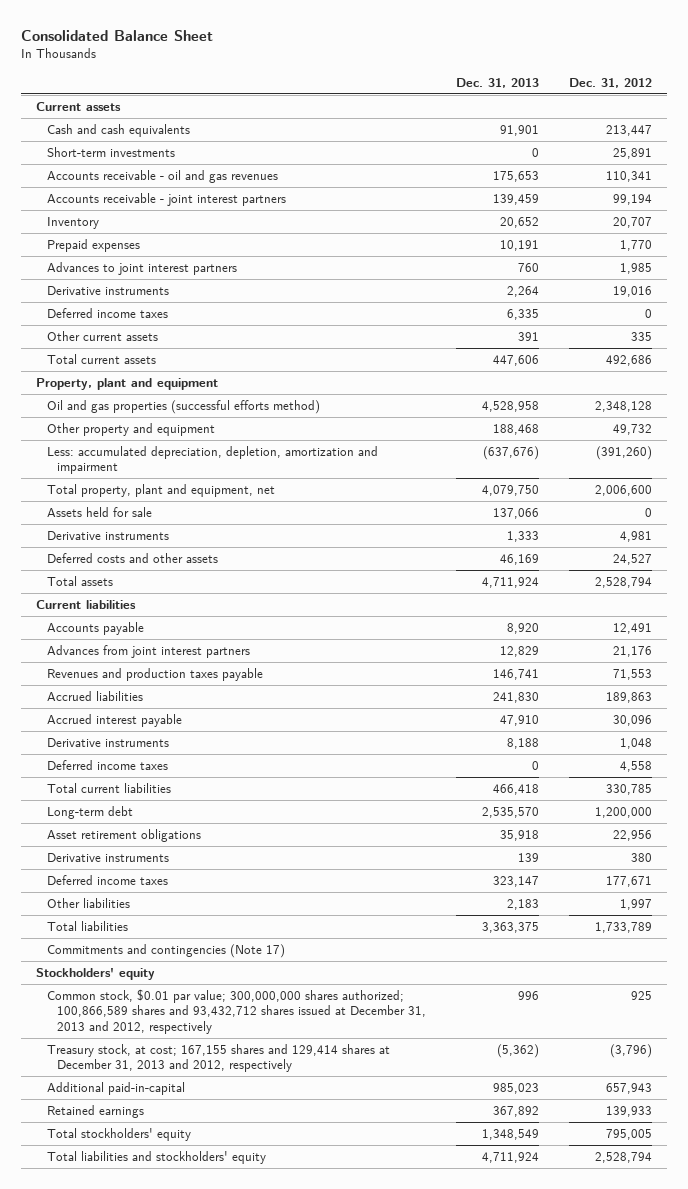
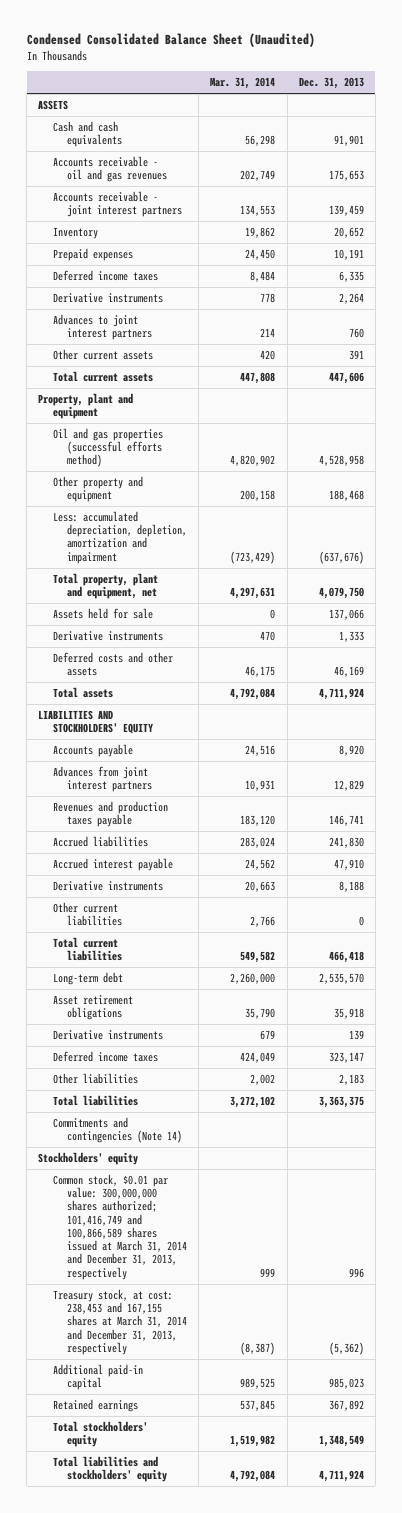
[21,29,214,41] Consolidated Balance Sheet -> [26,33,315,48] Condensed Consolidated Balance Sheet (Unaudited)
[569,77,653,88] Dec. 31, 2012 -> none
none -> [210,77,276,90] Mar. 31, 2014
[36,101,122,111] Current assets -> [38,100,69,111] ASSETS
[46,146,175,157] Short-term investments -> none
[46,285,169,295] Derivative instruments -> [52,293,163,304] Derivative instruments
[46,261,237,275] Advances to joint interest partners -> [52,314,153,341] Advances to joint interest partners
[36,599,137,609] Current liabilities -> none
none -> [38,710,153,735] LIABILITIES AND STOCKHOLDERS' EQUITY
[46,759,168,770] Deferred income taxes -> none
none -> [52,902,123,927] Other current liabilities
[46,943,285,958] Commitments and contingencies (Note 17) -> [52,1117,183,1144] Commitments and contingencies (Note 14)
[46,988,427,1035] Common stock, $0.01 par value; 300,000,000 shares authorized; 100,866,589 shares and 93,432,712 shares issued at December 31, 2013 and 2012, respectively -> [52,1174,188,1280] Common stock, $0.01 par value: 300,000,000 shares authorized; 101,416,749 and 100,866,589 shares issued at March 31, 2014 and December 31, 2013, respectively
[46,1043,390,1073] Treasury stock, at cost; 167,155 shares and 129,414 shares at December 31, 2013 and 2012, respectively -> [52,1289,188,1355] Treasury stock, at cost: 238,453 and 167,155 shares at March 31, 2014 and December 31, 2013, respectively
[46,1081,185,1095] Additional paid-in-capital -> [52,1364,143,1391] Additional paid-in capital

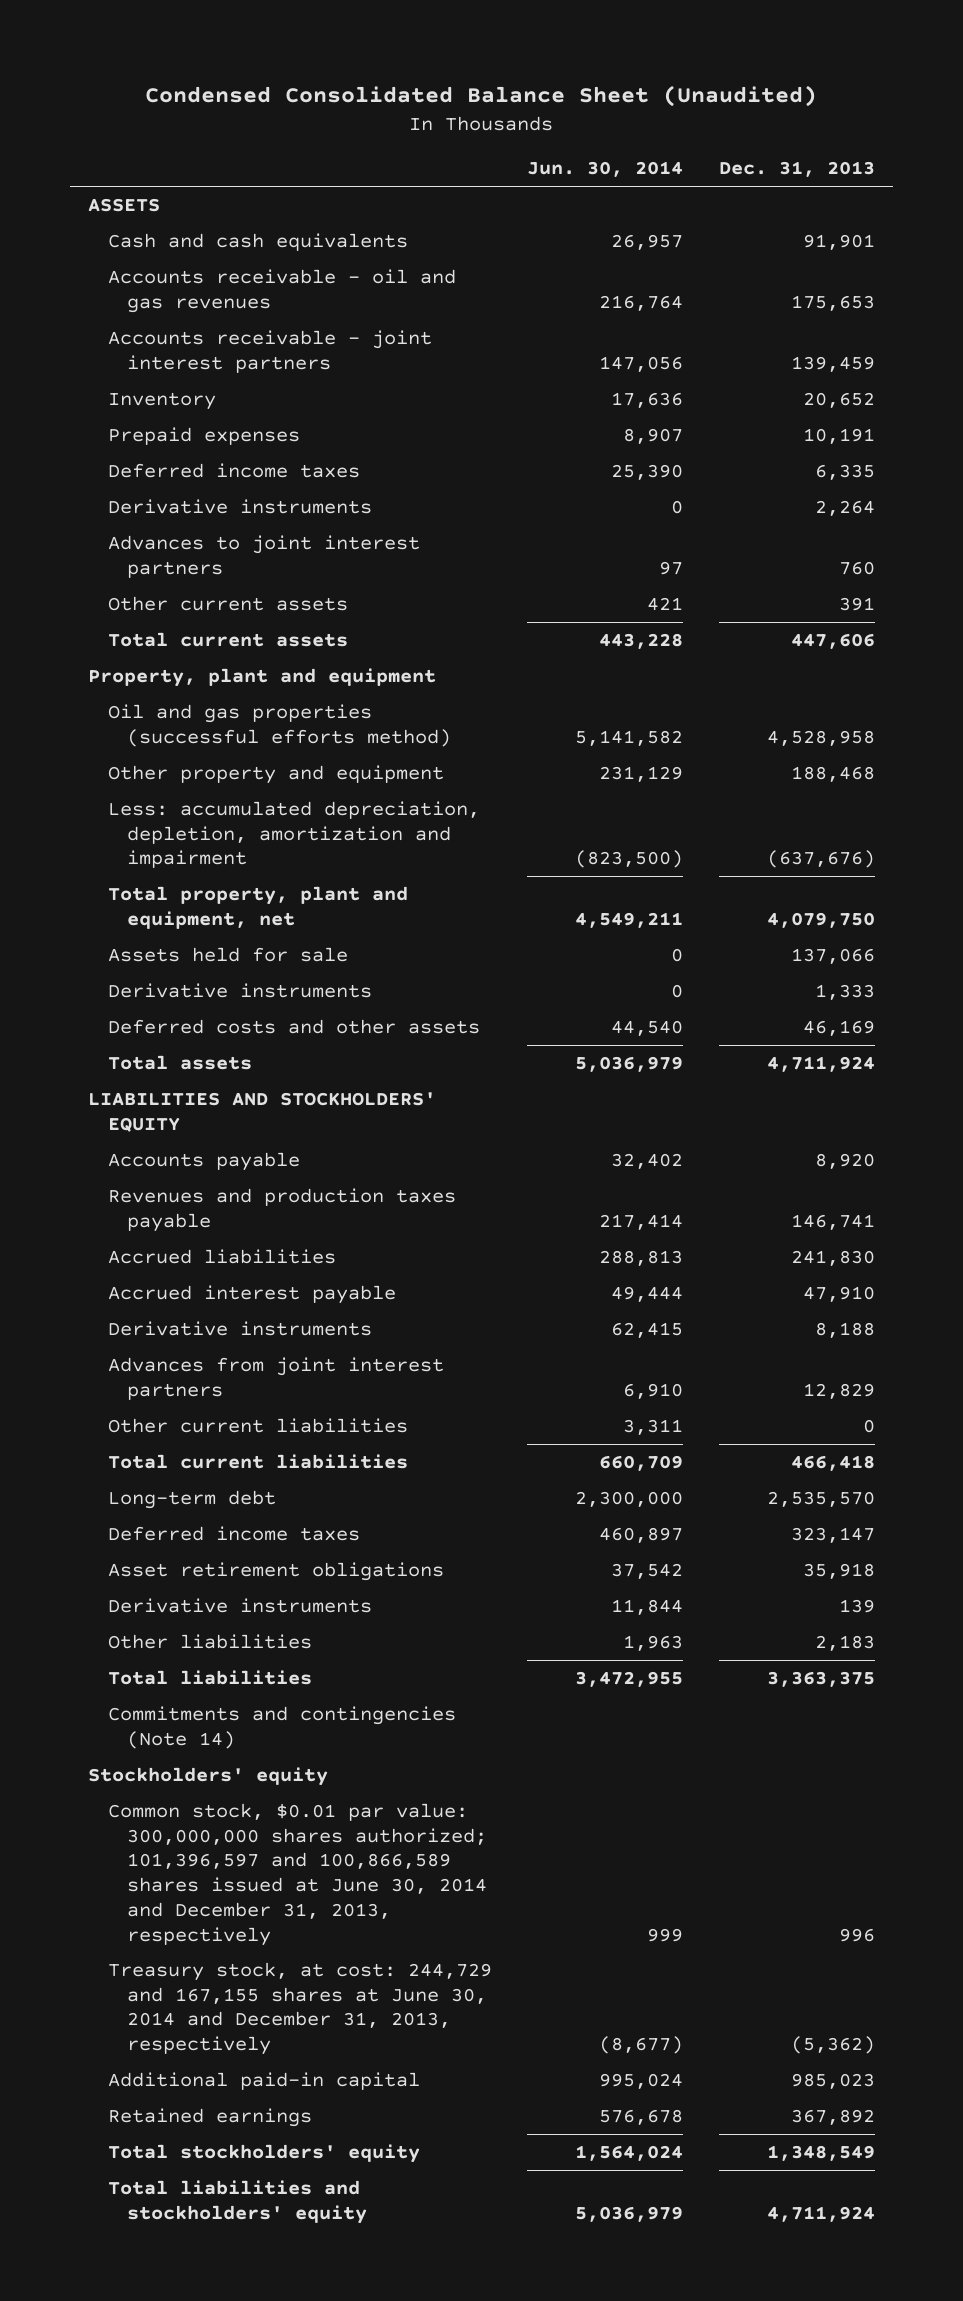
[210,77,276,90] Mar. 31, 2014 -> none
none -> [527,161,684,178] Jun. 30, 2014
[52,766,153,793] Advances from joint interest partners -> [107,1357,444,1400] Advances from joint interest partners
[52,1051,158,1063] Deferred income taxes -> [107,1526,360,1542] Deferred income taxes
[52,1174,188,1280] Common stock, $0.01 par value: 300,000,000 shares authorized; 101,416,749 and 100,866,589 shares issued at March 31, 2014 and December 31, 2013, respectively -> [107,1803,488,1946] Common stock, $0.01 par value: 300,000,000 shares authorized; 101,396,597 and 100,866,589 shares issued at June 30, 2014 and December 31, 2013, respectively
[52,1289,188,1355] Treasury stock, at cost: 238,453 and 167,155 shares at March 31, 2014 and December 31, 2013, respectively -> [107,1962,492,2056] Treasury stock, at cost: 244,729 and 167,155 shares at June 30, 2014 and December 31, 2013, respectively

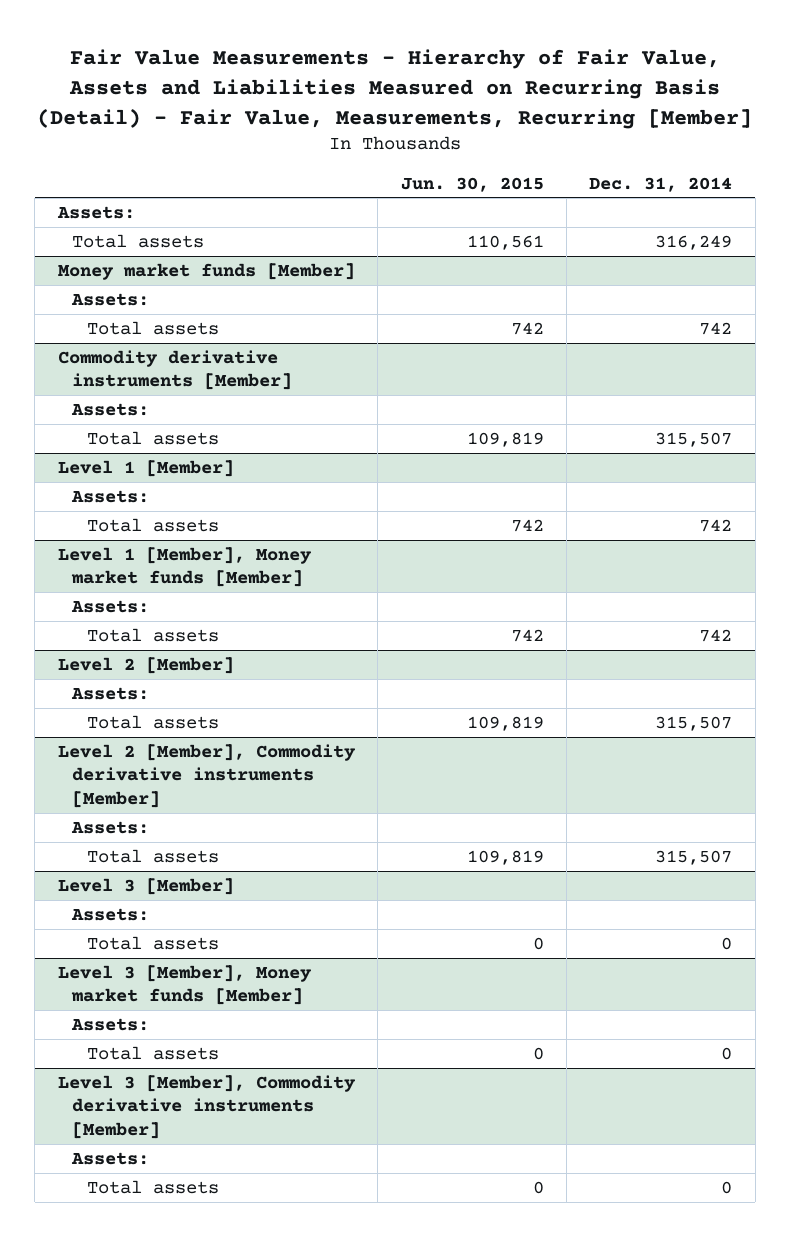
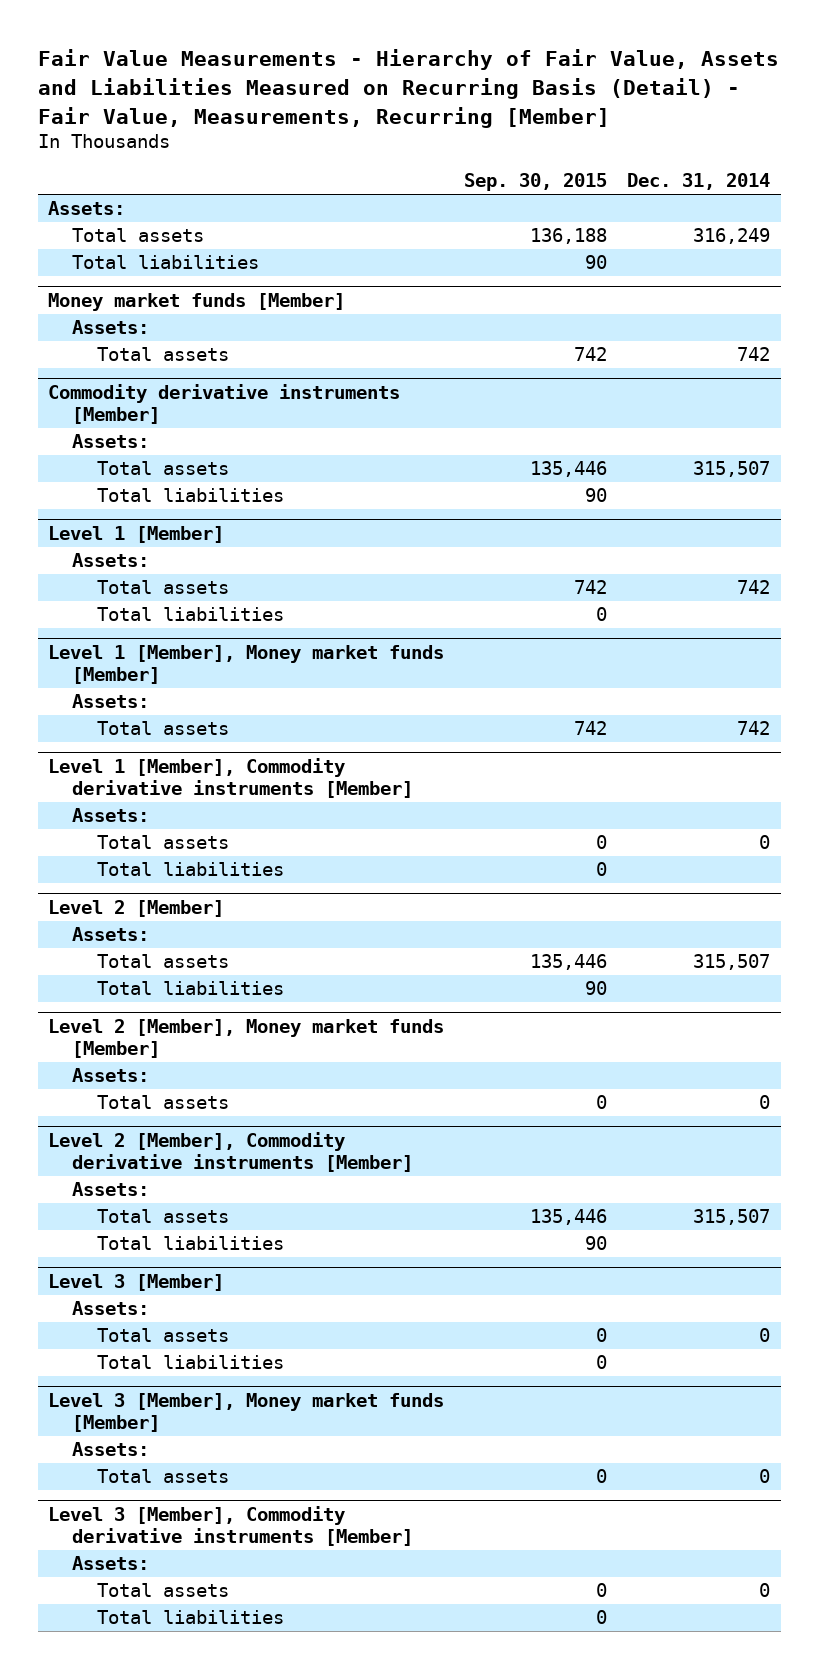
[400,176,544,192] Jun. 30, 2015 -> none
none -> [464,173,608,192] Sep. 30, 2015
none -> [72,255,260,270] Total liabilities
none -> [96,488,284,503] Total liabilities
none -> [96,607,284,622] Total liabilities
none -> [47,758,414,798] Level 1 [Member], Commodity derivative instruments [Member]
none -> [72,808,150,823] Assets:
none -> [96,835,229,850] Total assets
none -> [96,862,284,877] Total liabilities
none -> [96,981,284,996] Total liabilities
none -> [47,1019,444,1058] Level 2 [Member], Money market funds [Member]
none -> [72,1068,150,1083] Assets:
none -> [96,1095,229,1110] Total assets
none -> [96,1236,284,1251] Total liabilities
none -> [96,1355,284,1370] Total liabilities
none -> [96,1610,284,1625] Total liabilities

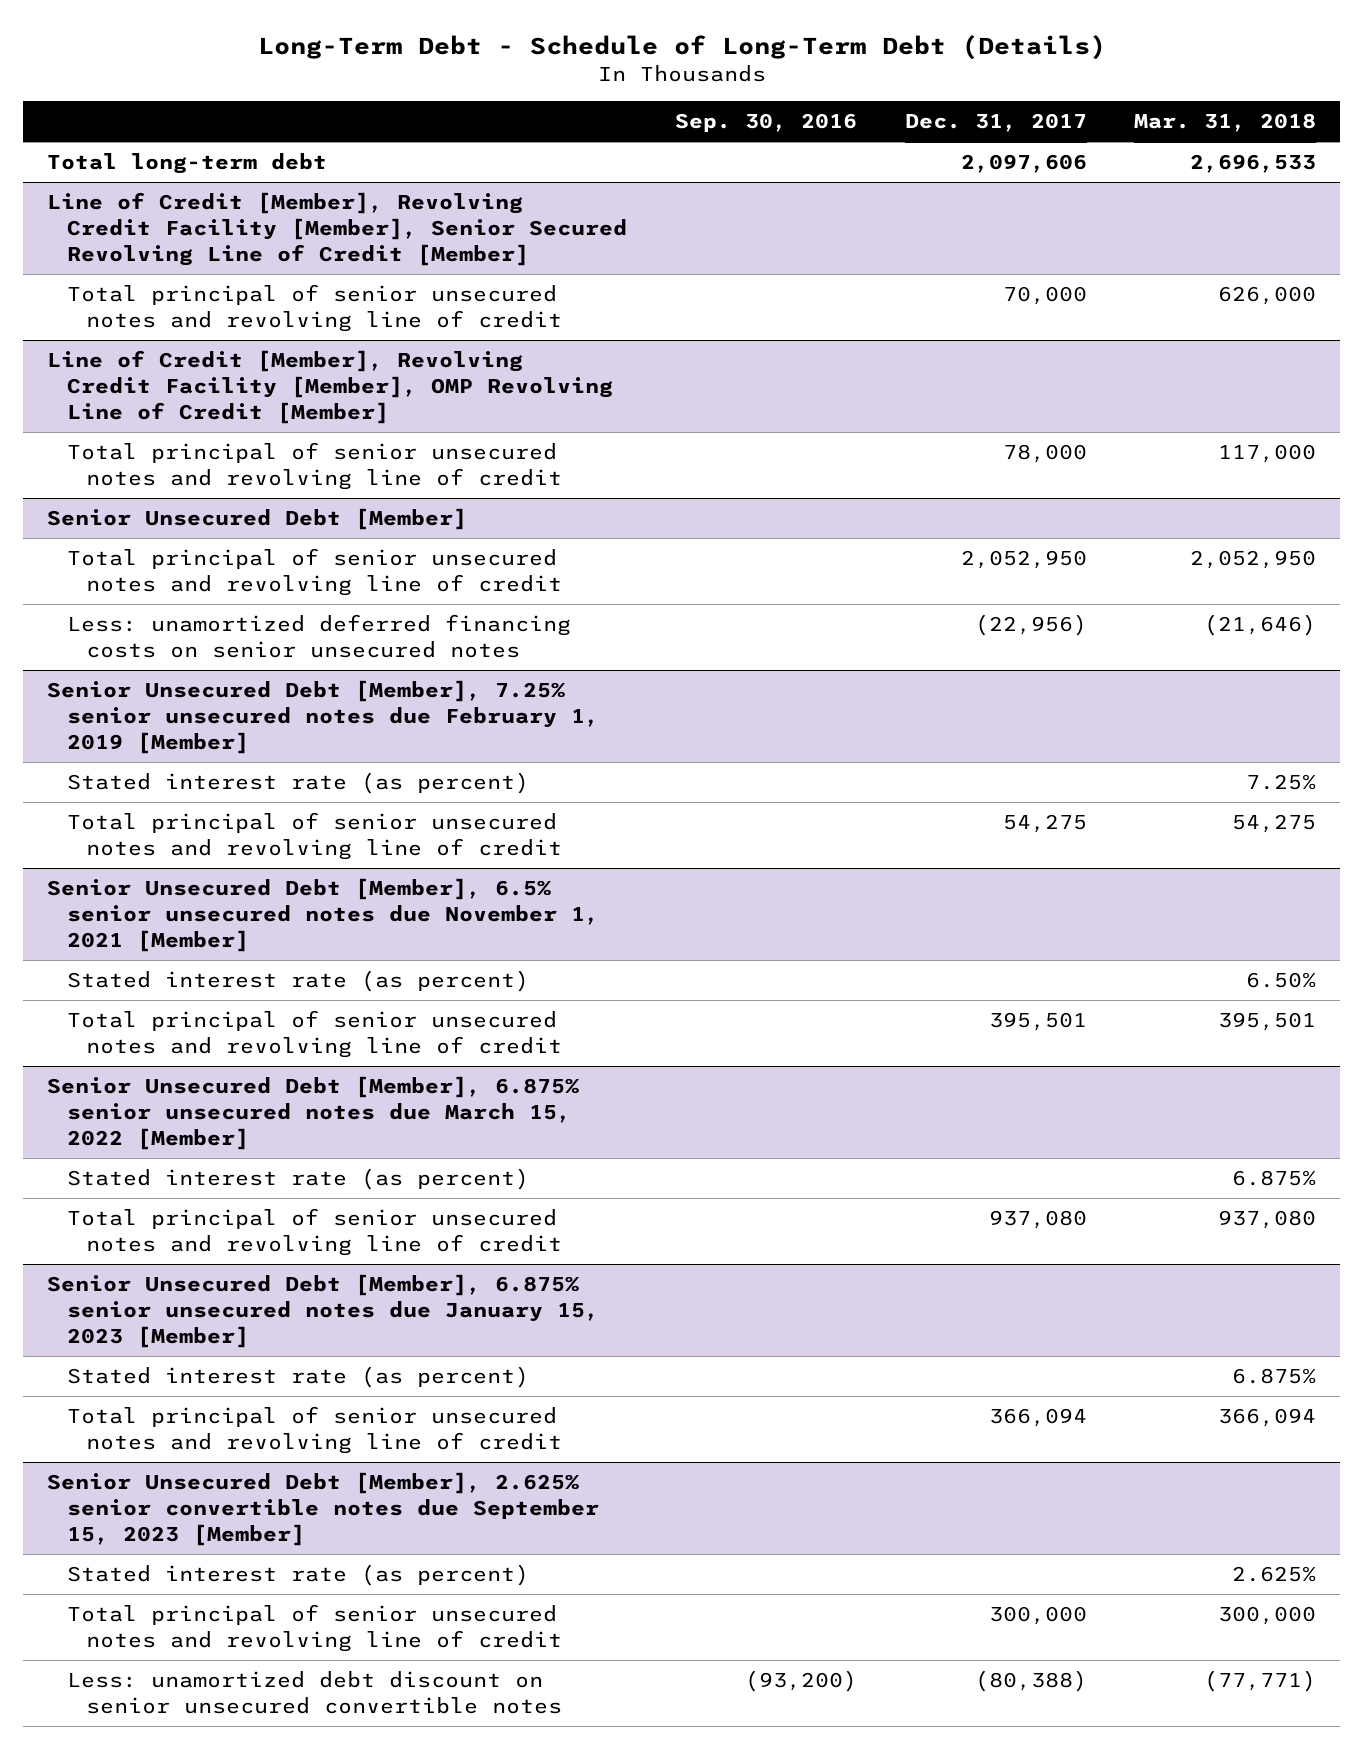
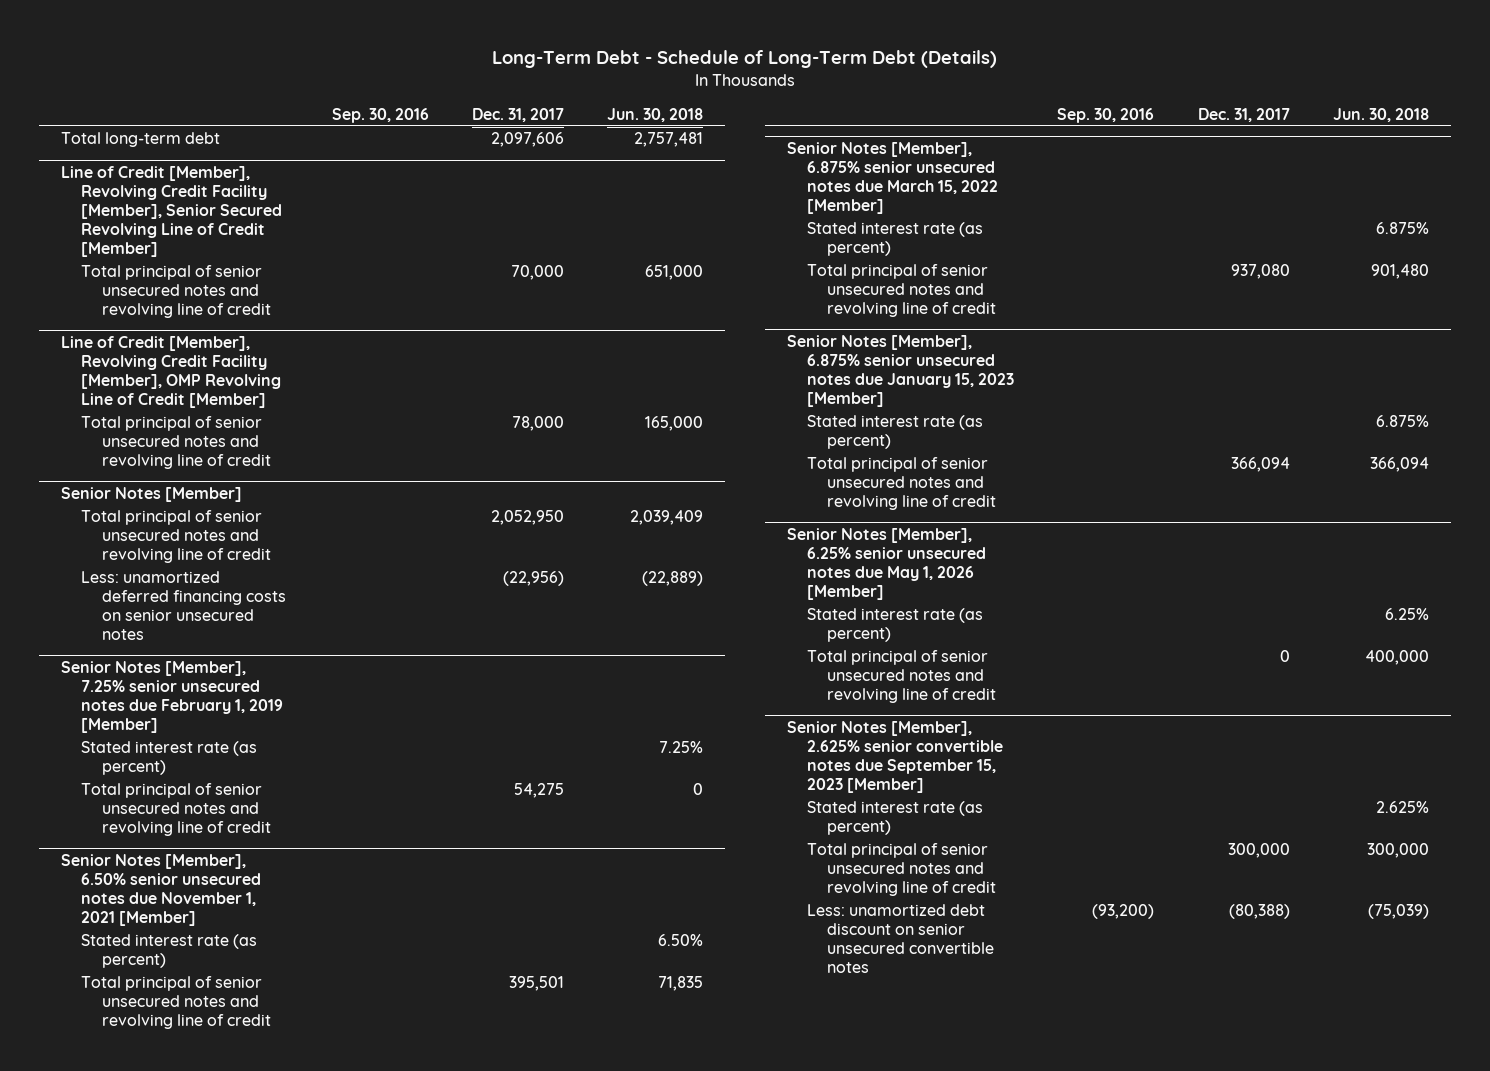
[1134,113,1317,133] Mar. 31, 2018 -> none
none -> [607,107,704,122] Jun. 30, 2018
[47,507,468,530] Senior Unsecured Debt [Member] -> [61,486,243,502] Senior Notes [Member]
[47,679,599,754] Senior Unsecured Debt [Member], 7.25% senior unsecured notes due February 1, 2019 [Member] -> [61,660,284,733] Senior Notes [Member], 7.25% senior unsecured notes due February 1, 2019 [Member]
[47,877,599,952] Senior Unsecured Debt [Member], 6.5% senior unsecured notes due November 1, 2021 [Member] -> [61,853,262,926] Senior Notes [Member], 6.50% senior unsecured notes due November 1, 2021 [Member]
[47,1075,580,1150] Senior Unsecured Debt [Member], 6.875% senior unsecured notes due March 15, 2022 [Member] -> [786,141,999,214] Senior Notes [Member], 6.875% senior unsecured notes due March 15, 2022 [Member]
[47,1273,599,1348] Senior Unsecured Debt [Member], 6.875% senior unsecured notes due January 15, 2023 [Member] -> [786,334,1015,407] Senior Notes [Member], 6.875% senior unsecured notes due January 15, 2023 [Member]
[47,1471,599,1546] Senior Unsecured Debt [Member], 2.625% senior convertible notes due September 15, 2023 [Member] -> none
none -> [786,527,987,600] Senior Notes [Member], 6.25% senior unsecured notes due May 1, 2026 [Member]
none -> [807,650,997,704] Total principal of senior unsecured notes and revolving line of credit
none -> [786,720,1004,793] Senior Notes [Member], 2.625% senior convertible notes due September 15, 2023 [Member]
none -> [807,801,984,836] Stated interest rate (as percent)

